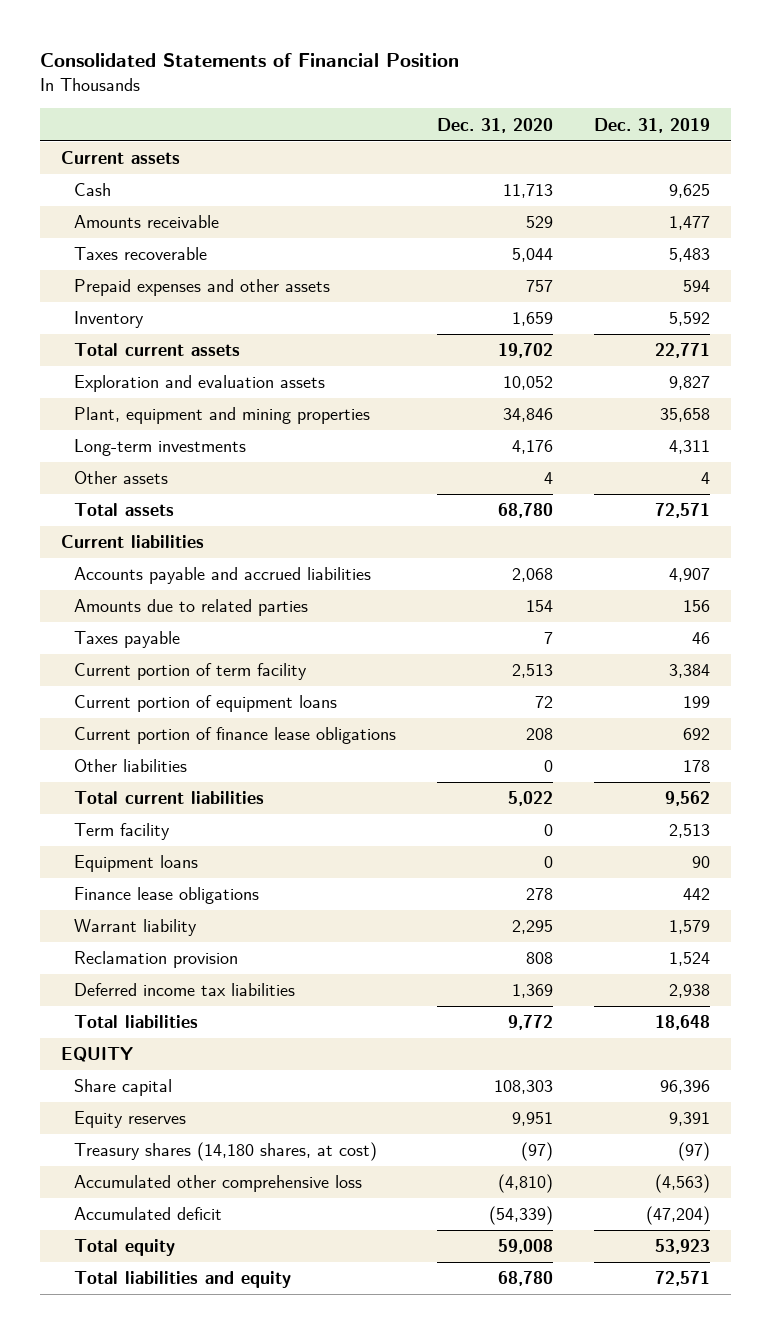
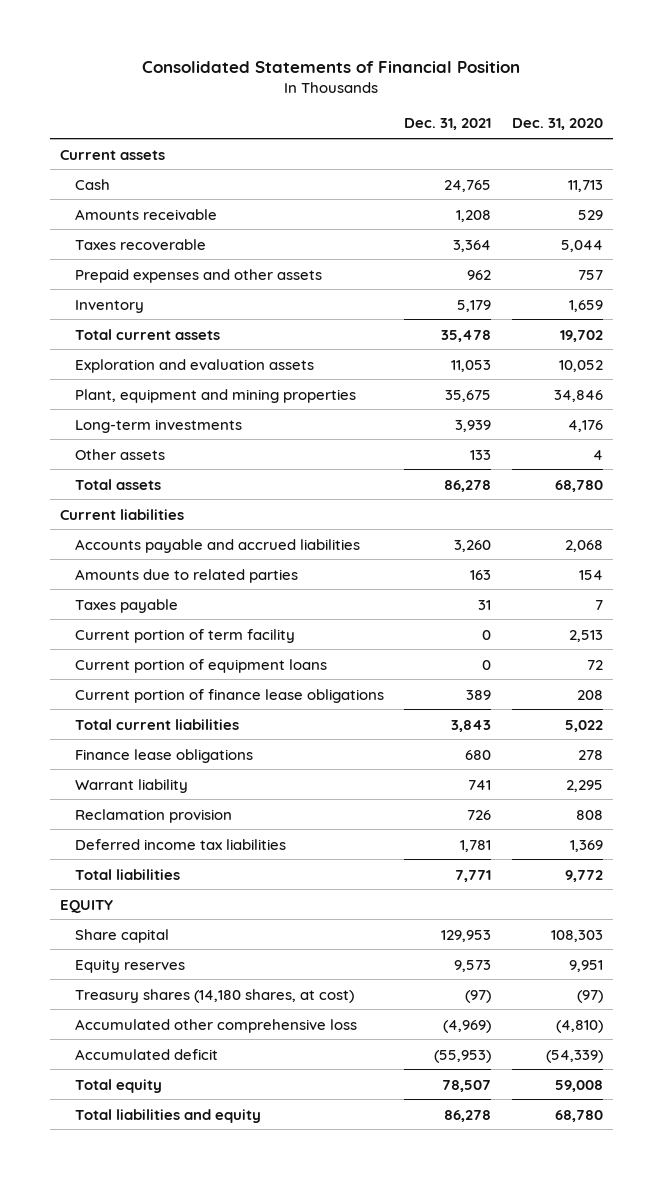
[594,117,711,133] Dec. 31, 2019 -> none
none -> [404,118,492,131] Dec. 31, 2021
[74,759,188,773] Other liabilities -> none
[74,823,171,841] Term facility -> none
[74,855,199,873] Equipment loans -> none

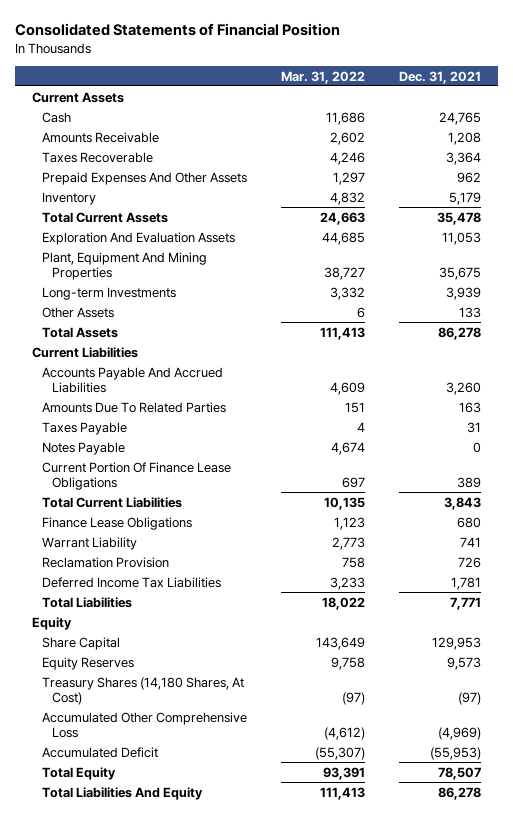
[511,118,603,131] Dec. 31, 2020 -> none
none -> [280,70,365,84] Mar. 31, 2022
[59,149,165,160] Current assets -> [32,91,125,103] Current Assets
[75,208,218,220] Amounts receivable -> [42,131,160,143] Amounts Receivable
[75,238,207,250] Taxes recoverable -> [42,151,154,163] Taxes Recoverable
[75,268,323,283] Prepaid expenses and other assets -> [42,171,248,185] Prepaid Expenses And Other Assets
[75,628,296,643] Current portion of term facility -> none
[75,658,328,673] Current portion of equipment loans -> none
[75,328,221,340] Total current assets -> [42,211,169,223] Total Current Assets
[75,358,315,373] Exploration and evaluation assets -> [42,231,236,245] Exploration And Evaluation Assets
[75,388,357,403] Plant, equipment and mining properties -> [42,251,208,280] Plant, Equipment And Mining Properties
[75,418,243,433] Long-term investments -> [42,286,177,300] Long-term Investments
[75,448,166,460] Other assets -> [42,306,115,318] Other Assets
[75,478,162,490] Total assets -> [42,326,119,338] Total Assets
[59,508,184,520] Current liabilities -> [32,346,139,358] Current Liabilities
[75,538,361,553] Accounts payable and accrued liabilities -> [42,366,224,393] Accounts Payable And Accrued Liabilities
[75,568,299,583] Amounts due to related parties -> [42,401,227,413] Amounts Due To Related Parties
[75,598,179,613] Taxes payable -> [42,421,128,435] Taxes Payable
none -> [42,441,126,455] Notes Payable
[75,688,385,703] Current portion of finance lease obligations -> [42,461,232,490] Current Portion Of Finance Lease Obligations
[75,718,240,730] Total current liabilities -> [42,496,183,508] Total Current Liabilities
[75,748,254,763] Finance lease obligations -> [42,516,193,530] Finance Lease Obligations
[75,778,189,793] Warrant liability -> [42,536,138,550] Warrant Liability
[75,808,233,823] Reclamation provision -> [42,556,170,568] Reclamation Provision
[75,838,287,850] Deferred income tax liabilities -> [42,576,222,588] Deferred Income Tax Liabilities
[75,868,181,880] Total liabilities -> [42,596,133,608] Total Liabilities
[59,899,113,913] EQUITY -> [32,616,73,630] Equity
[75,928,170,943] Share capital -> [42,636,121,650] Share Capital
[75,958,186,973] Equity reserves -> [42,656,135,670] Equity Reserves
[75,988,355,1003] Treasury shares (14,180 shares, at cost) -> [42,676,245,705] Treasury Shares (14,180 Shares, At Cost)
[75,1018,358,1033] Accumulated other comprehensive loss -> [42,711,248,738] Accumulated Other Comprehensive Loss
[75,1048,219,1060] Accumulated deficit -> [42,746,159,758] Accumulated Deficit
[75,1078,163,1093] Total equity -> [42,766,117,780] Total Equity
[75,1108,262,1123] Total liabilities and equity -> [42,786,204,800] Total Liabilities And Equity

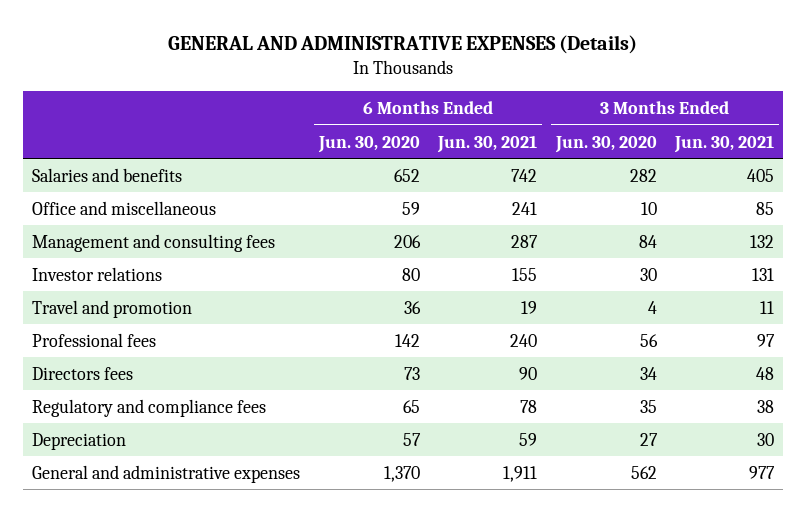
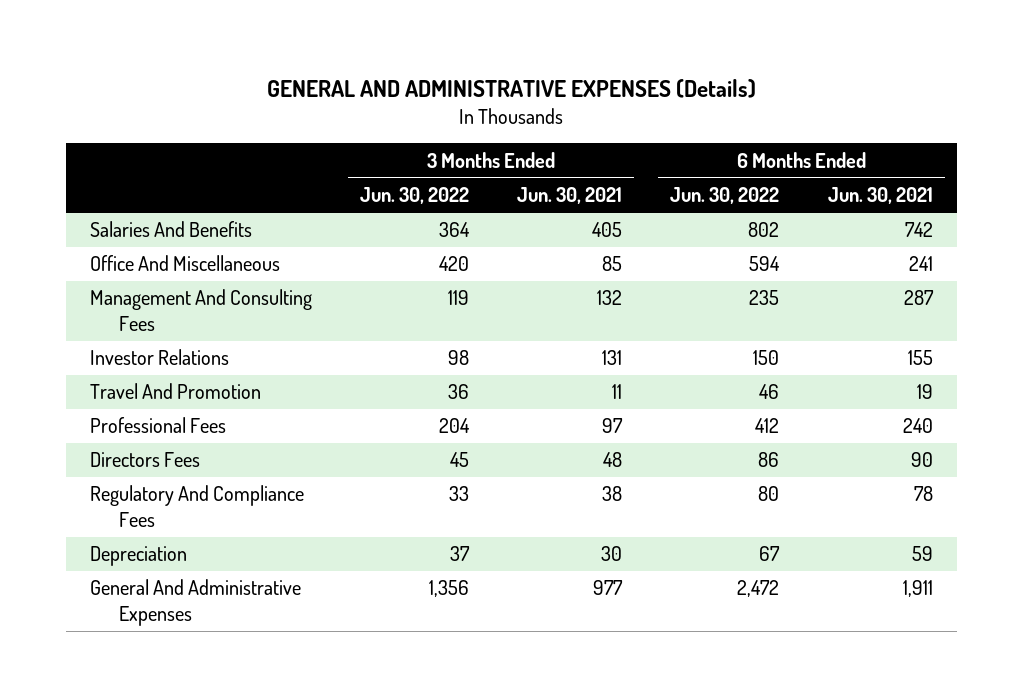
[317,135,420,153] Jun. 30, 2020 -> none
[554,135,657,153] Jun. 30, 2020 -> none
none -> [360,187,470,205] Jun. 30, 2022
none -> [670,187,780,205] Jun. 30, 2022
[32,167,183,182] Salaries and benefits -> [89,221,252,238] Salaries And Benefits
[32,200,217,215] Office and miscellaneous -> [89,255,280,272] Office And Miscellaneous
[32,233,276,252] Management and consulting fees -> [89,289,312,332] Management And Consulting Fees
[32,266,163,281] Investor relations -> [89,349,229,366] Investor Relations
[32,299,193,318] Travel and promotion -> [89,383,261,400] Travel And Promotion
[32,332,157,347] Professional fees -> [89,417,226,434] Professional Fees
[32,366,134,380] Directors fees -> [89,452,200,468] Directors Fees
[32,398,267,417] Regulatory and compliance fees -> [89,485,304,528] Regulatory And Compliance Fees
[32,464,301,483] General and administrative expenses -> [89,579,301,627] General And Administrative Expenses

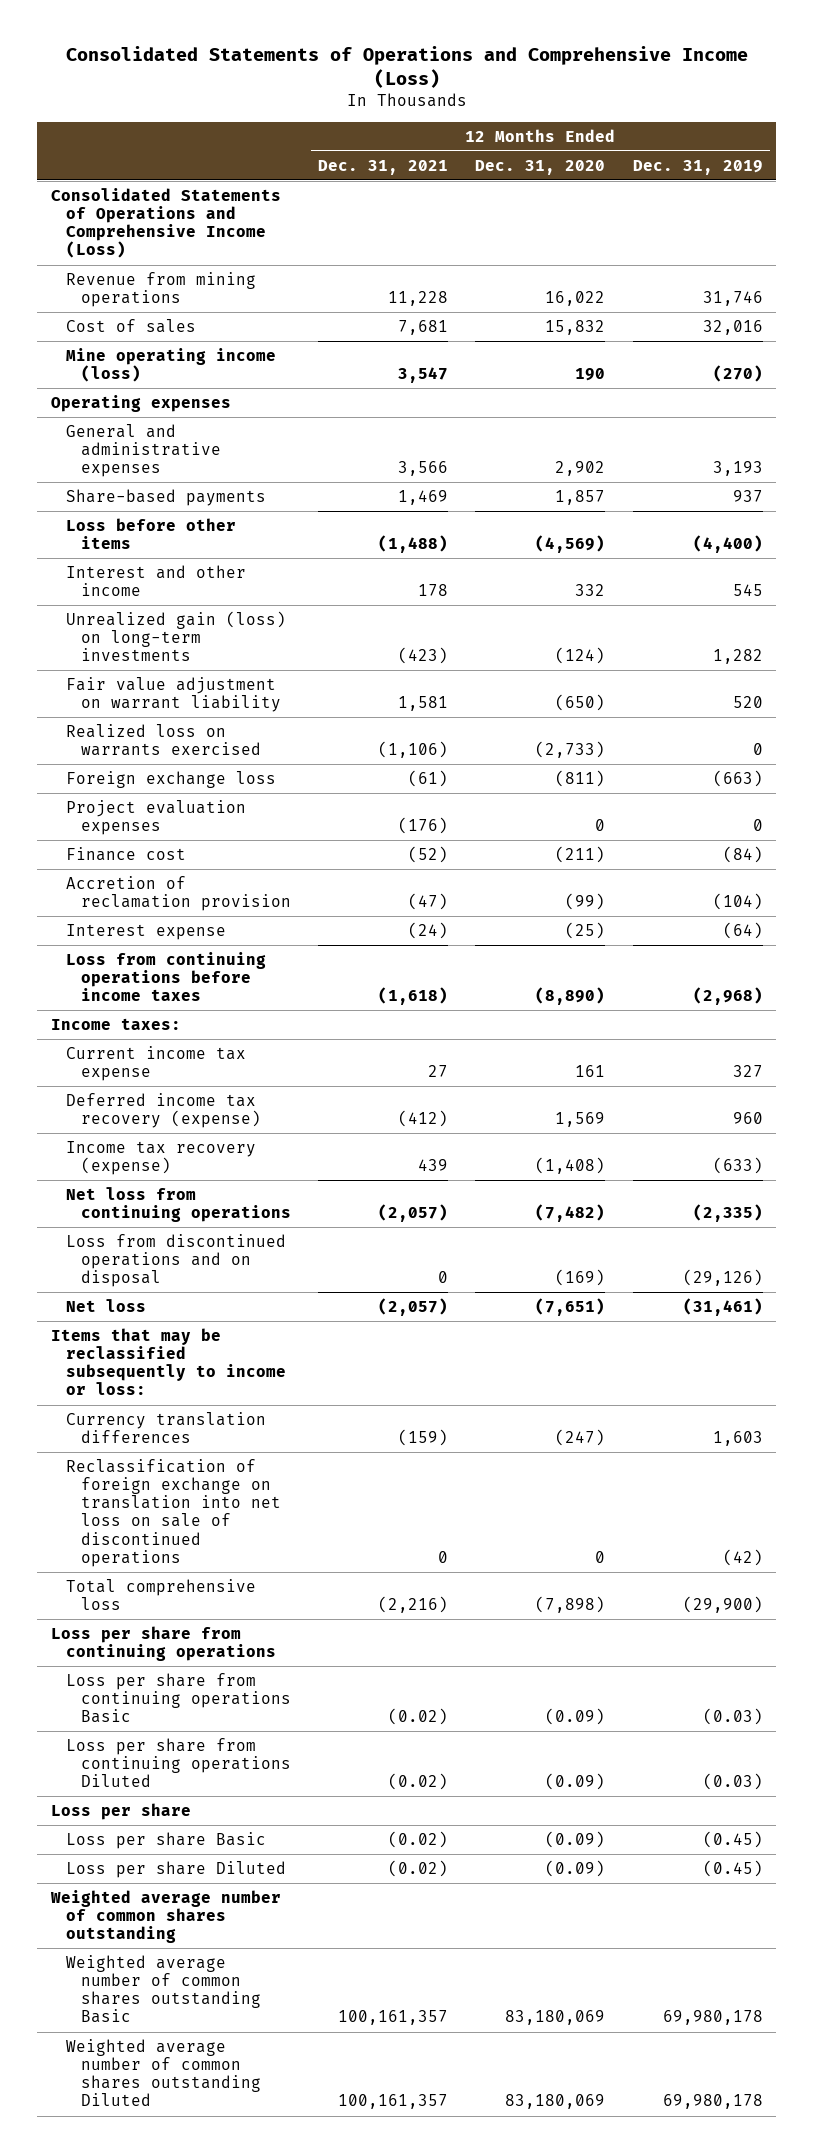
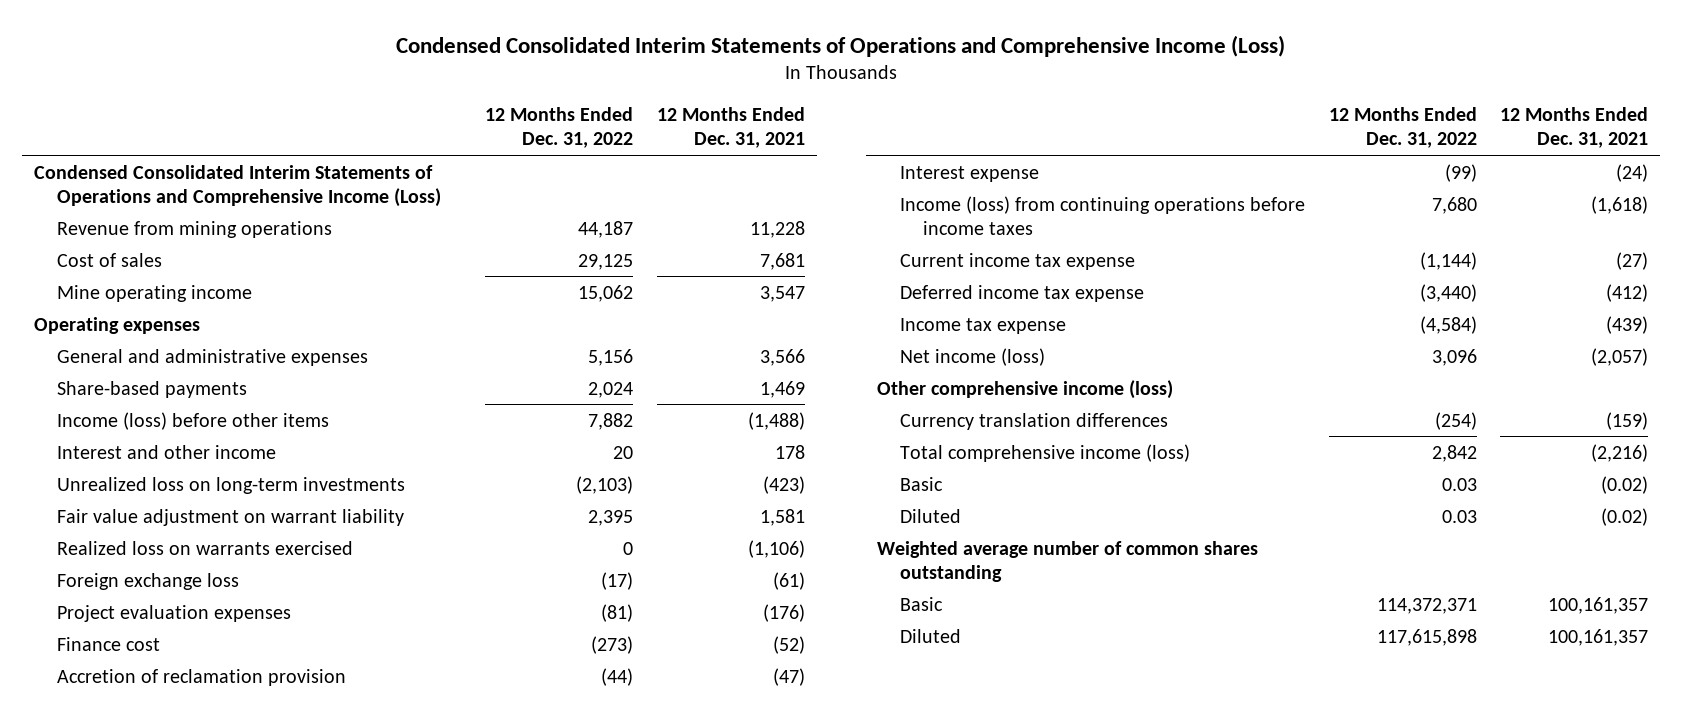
[65,46,748,89] Consolidated Statements of Operations and Comprehensive Income (Loss) -> [396,34,1286,57] Condensed Consolidated Interim Statements of Operations and Comprehensive Income (Loss)
[475,159,606,175] Dec. 31, 2020 -> none
[632,159,763,175] Dec. 31, 2019 -> none
none -> [485,107,634,149] 12 Months Ended Dec. 31, 2022
[50,187,281,259] Consolidated Statements of Operations and Comprehensive Income (Loss) -> [34,164,441,207] Condensed Consolidated Interim Statements of Operations and Comprehensive Income (Loss)
[65,347,276,383] Mine operating income (loss) -> [56,284,252,302] Mine operating income
[65,517,236,550] Loss before other items -> [56,411,329,430] Income (loss) before other items
[65,610,286,662] Unrealized gain (loss) on long-term investments -> [56,476,405,494] Unrealized loss on long-term investments
[50,1017,181,1030] Income taxes: -> none
[65,1186,291,1223] Net loss from continuing operations -> none
[65,1233,286,1288] Loss from discontinued operations and on disposal -> none
[50,1327,286,1396] Items that may be reclassified subsequently to income or loss: -> none
[65,951,266,1002] Loss from continuing operations before income taxes -> [900,195,1306,235] Income (loss) from continuing operations before income taxes
[428,1065,449,1078] 27 -> [1616,251,1649,270] (27)
[65,1092,261,1129] Deferred income tax recovery (expense) -> [900,284,1145,302] Deferred income tax expense
[65,1140,256,1176] Income tax recovery (expense) -> [900,317,1067,334] Income tax expense
[418,1159,449,1172] 439 -> [1606,315,1649,334] (439)
[65,1298,146,1312] Net loss -> [900,347,1046,366] Net income (loss)
none -> [877,379,1174,399] Other comprehensive income (loss)
[65,1458,281,1567] Reclassification of foreign exchange on translation into net loss on sale of discontinued operations -> none
[50,1625,276,1662] Loss per share from continuing operations -> none
[65,1672,291,1724] Loss per share from continuing operations Basic -> none
[65,1737,291,1788] Loss per share from continuing operations Diluted -> none
[50,1802,191,1820] Loss per share -> none
[65,1578,256,1611] Total comprehensive loss -> [900,443,1191,462] Total comprehensive income (loss)
[65,1831,266,1849] Loss per share Basic -> [900,476,944,491] Basic
[65,1860,286,1878] Loss per share Diluted -> [900,508,962,523] Diluted
[65,1954,261,2024] Weighted average number of common shares outstanding Basic -> [900,596,944,611] Basic
[65,2038,261,2107] Weighted average number of common shares outstanding Diluted -> [900,628,962,643] Diluted

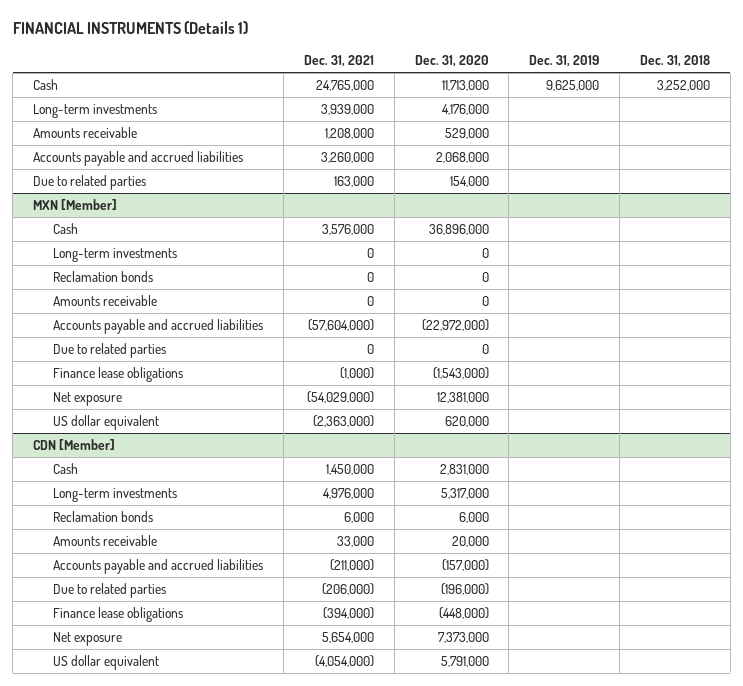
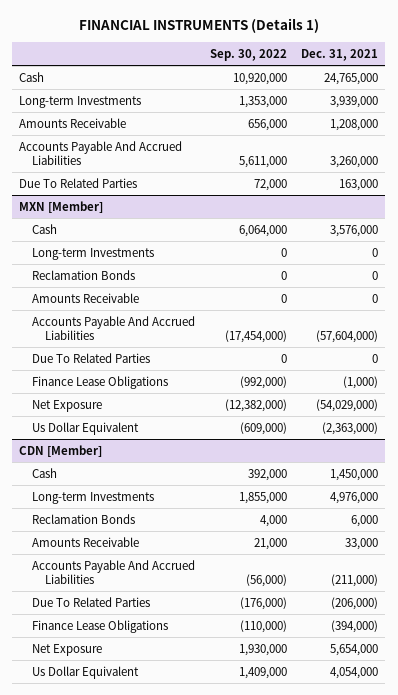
[414,55,489,68] Dec. 31, 2020 -> none
[529,55,600,68] Dec. 31, 2019 -> none
[640,55,711,68] Dec. 31, 2018 -> none
none -> [209,48,287,61] Sep. 30, 2022
[33,104,158,119] Long-term investments -> [19,95,142,108] Long-term Investments
[33,127,138,139] Amounts receivable -> [19,117,127,128] Amounts Receivable
[33,151,244,167] Accounts payable and accrued liabilities -> [19,140,183,165] Accounts Payable And Accrued Liabilities
[33,175,147,191] Due to related parties -> [19,177,138,188] Due To Related Parties
[53,248,178,263] Long-term investments -> [32,247,155,260] Long-term Investments
[53,271,154,283] Reclamation bonds -> [32,269,136,280] Reclamation Bonds
[53,295,158,307] Amounts receivable -> [32,292,140,303] Amounts Receivable
[53,319,264,335] Accounts payable and accrued liabilities -> [32,315,196,340] Accounts Payable And Accrued Liabilities
[53,343,167,359] Due to related parties -> [32,352,151,363] Due To Related Parties
[53,367,184,383] Finance lease obligations -> [32,375,169,389] Finance Lease Obligations
[53,392,123,407] Net exposure -> [32,399,103,412] Net Exposure
[53,415,160,431] US dollar equivalent -> [32,421,140,435] Us Dollar Equivalent
[53,488,178,503] Long-term investments -> [32,491,155,504] Long-term Investments
[53,511,154,523] Reclamation bonds -> [32,513,136,524] Reclamation Bonds
[53,535,158,547] Amounts receivable -> [32,536,140,547] Amounts Receivable
[53,559,264,575] Accounts payable and accrued liabilities -> [32,559,196,584] Accounts Payable And Accrued Liabilities
[53,583,167,599] Due to related parties -> [32,596,151,607] Due To Related Parties
[53,607,184,623] Finance lease obligations -> [32,619,169,633] Finance Lease Obligations
[53,632,123,647] Net exposure -> [32,643,103,656] Net Exposure
[53,655,160,671] US dollar equivalent -> [32,665,140,679] Us Dollar Equivalent
[314,655,374,668] (4,054,000) -> [330,666,379,679] 4,054,000

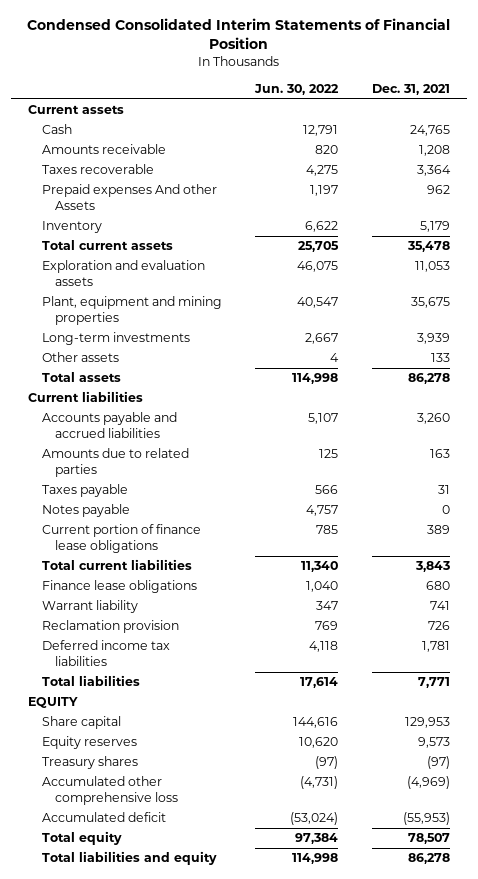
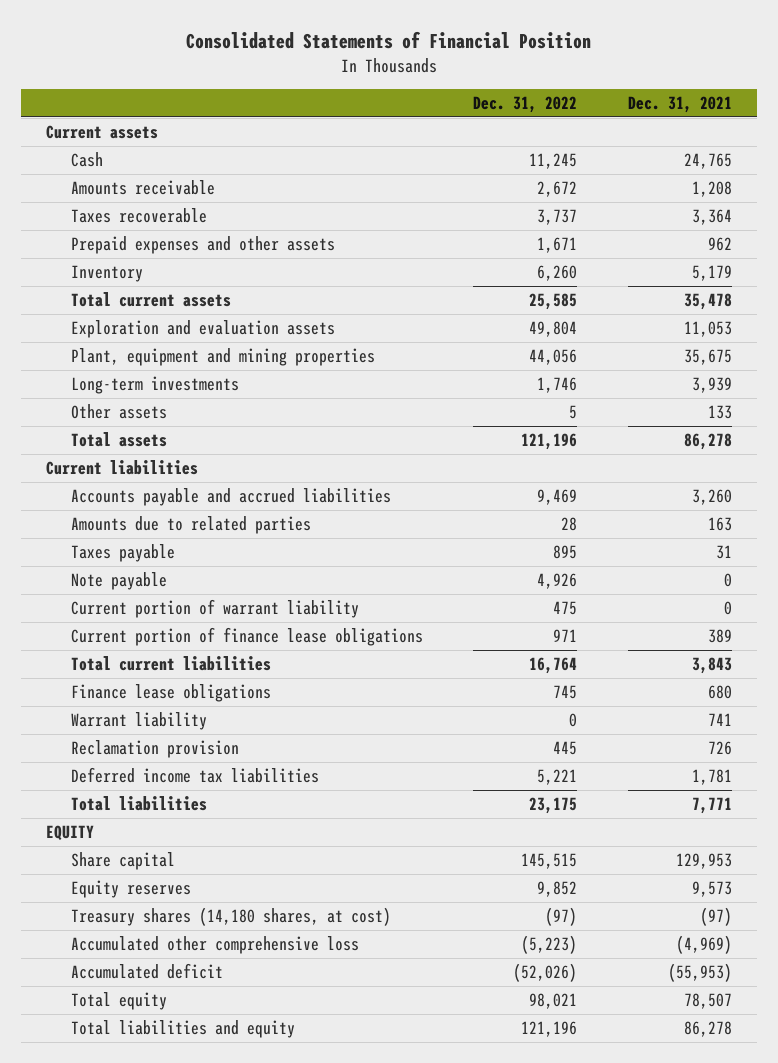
[27,18,451,50] Condensed Consolidated Interim Statements of Financial Position -> [185,31,591,50] Consolidated Statements of Financial Position
[254,83,340,95] Jun. 30, 2022 -> none
none -> [473,95,578,113] Dec. 31, 2022
[41,184,217,210] Prepaid expenses And other Assets -> [71,235,336,254] Prepaid expenses and other assets
[41,504,130,518] Notes payable -> [71,571,168,590] Note payable
none -> [71,598,360,618] Current portion of warrant liability
[41,756,138,770] Treasury shares -> [71,906,392,926] Treasury shares (14,180 shares, at cost)

